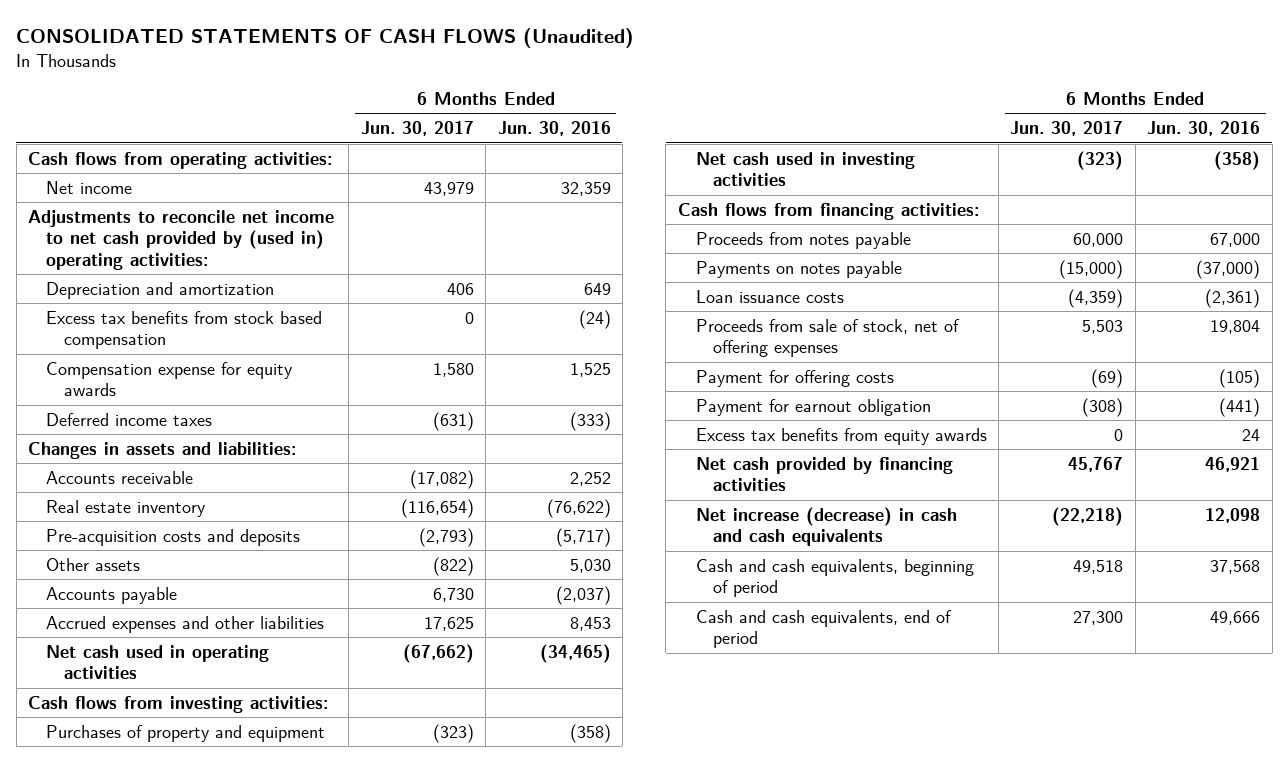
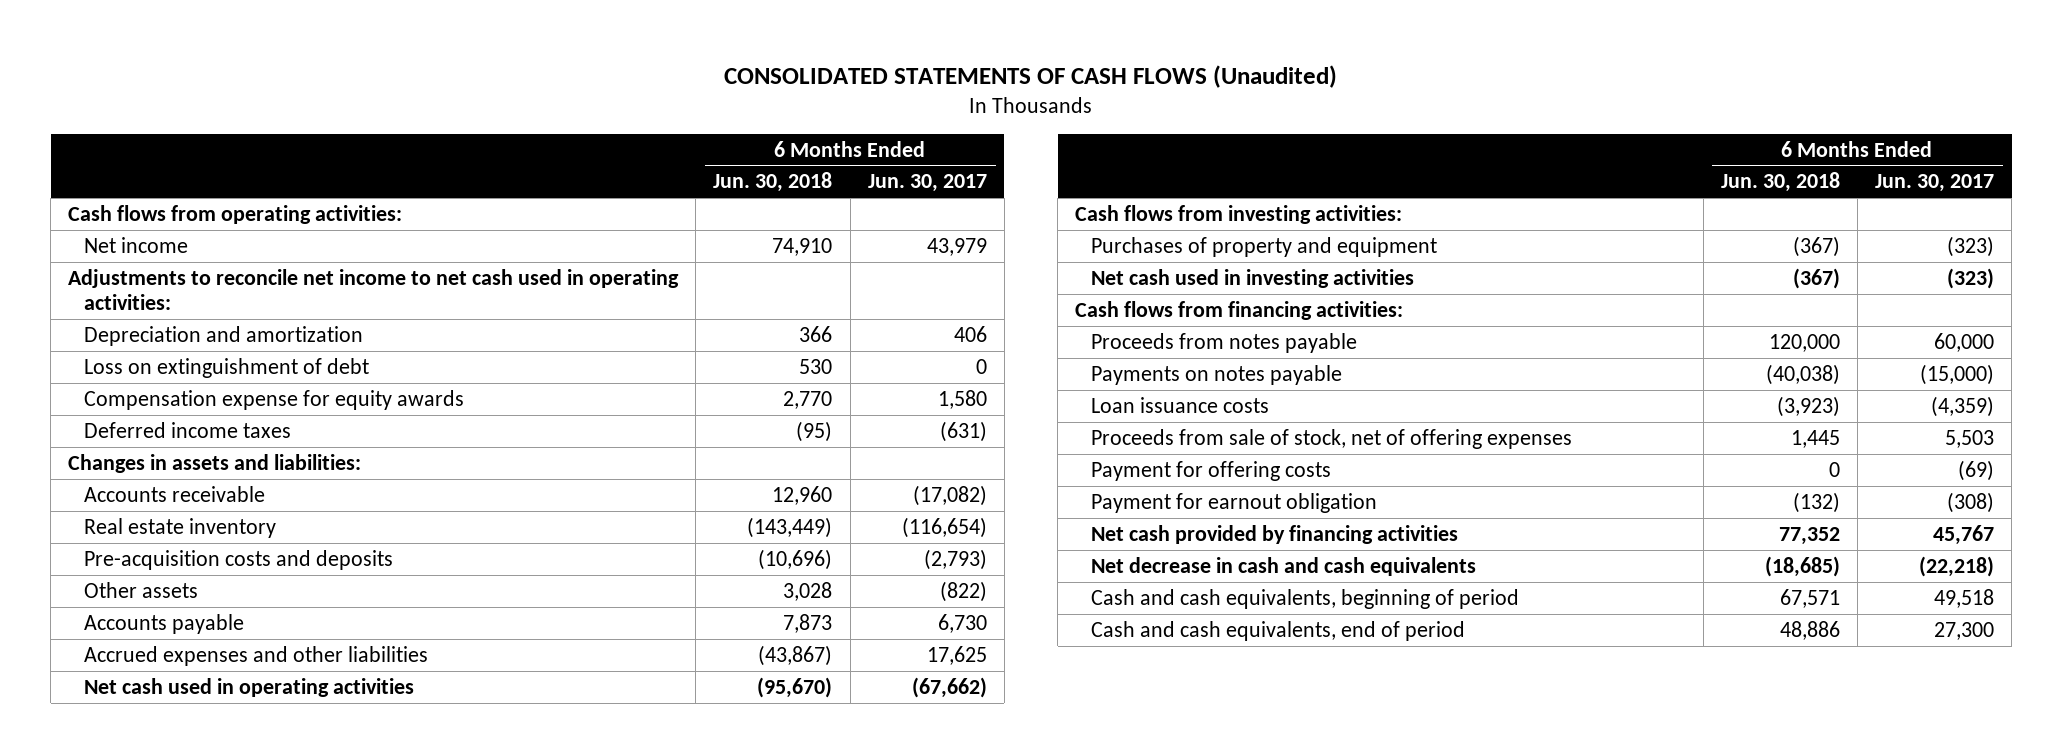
[497,121,611,137] Jun. 30, 2016 -> none
none -> [713,172,833,193] Jun. 30, 2018
[28,209,335,270] Adjustments to reconcile net income to net cash provided by (used in) operating activities: -> [68,268,680,311] Adjustments to reconcile net income to net cash used in operating activities:
[45,310,322,350] Excess tax benefits from stock based compensation -> none
none -> [83,357,369,378] Loss on extinguishment of debt
[695,427,987,445] Excess tax benefits from equity awards -> none
[695,506,957,547] Net increase (decrease) in cash and cash equivalents -> [1091,556,1477,576] Net decrease in cash and cash equivalents

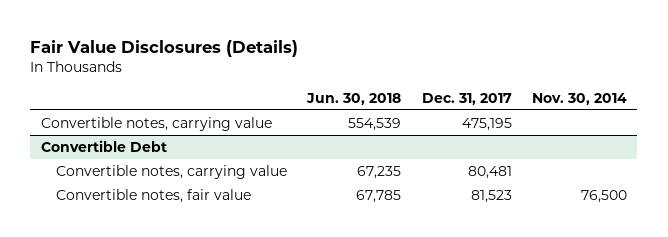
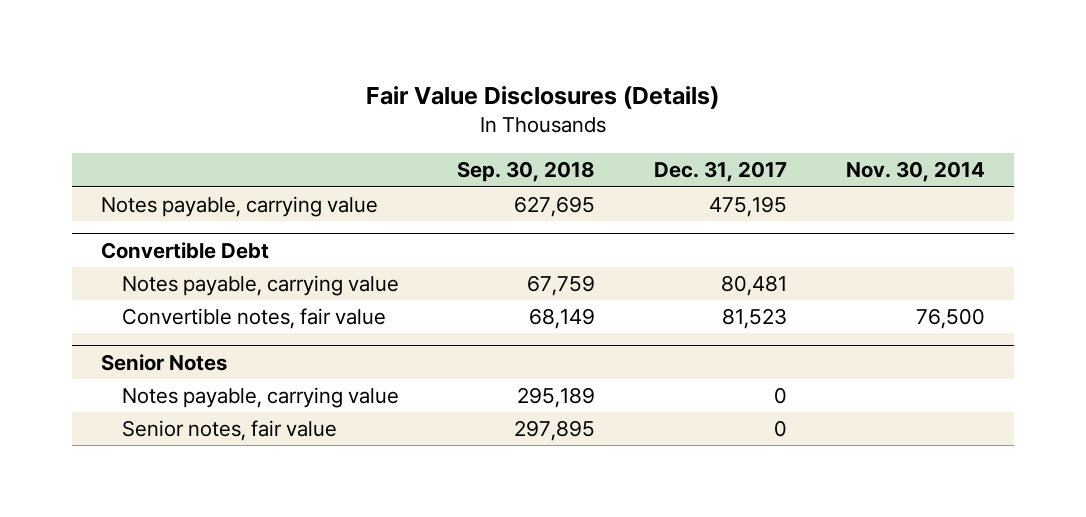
[306,92,402,105] Jun. 30, 2018 -> none
none -> [457,161,596,183] Sep. 30, 2018
[40,116,272,131] Convertible notes, carrying value -> [101,196,379,218] Notes payable, carrying value
[55,164,287,179] Convertible notes, carrying value -> [121,275,399,297] Notes payable, carrying value
none -> [101,354,228,372] Senior Notes
none -> [121,387,399,409] Notes payable, carrying value
none -> [121,420,337,442] Senior notes, fair value

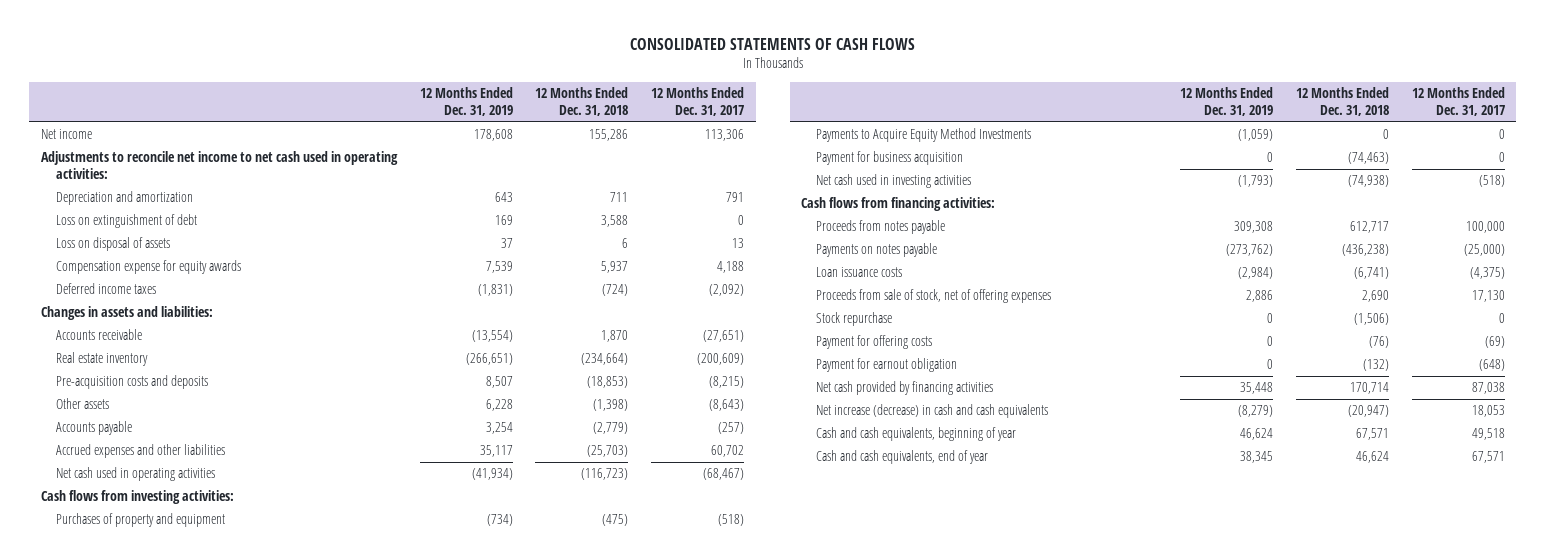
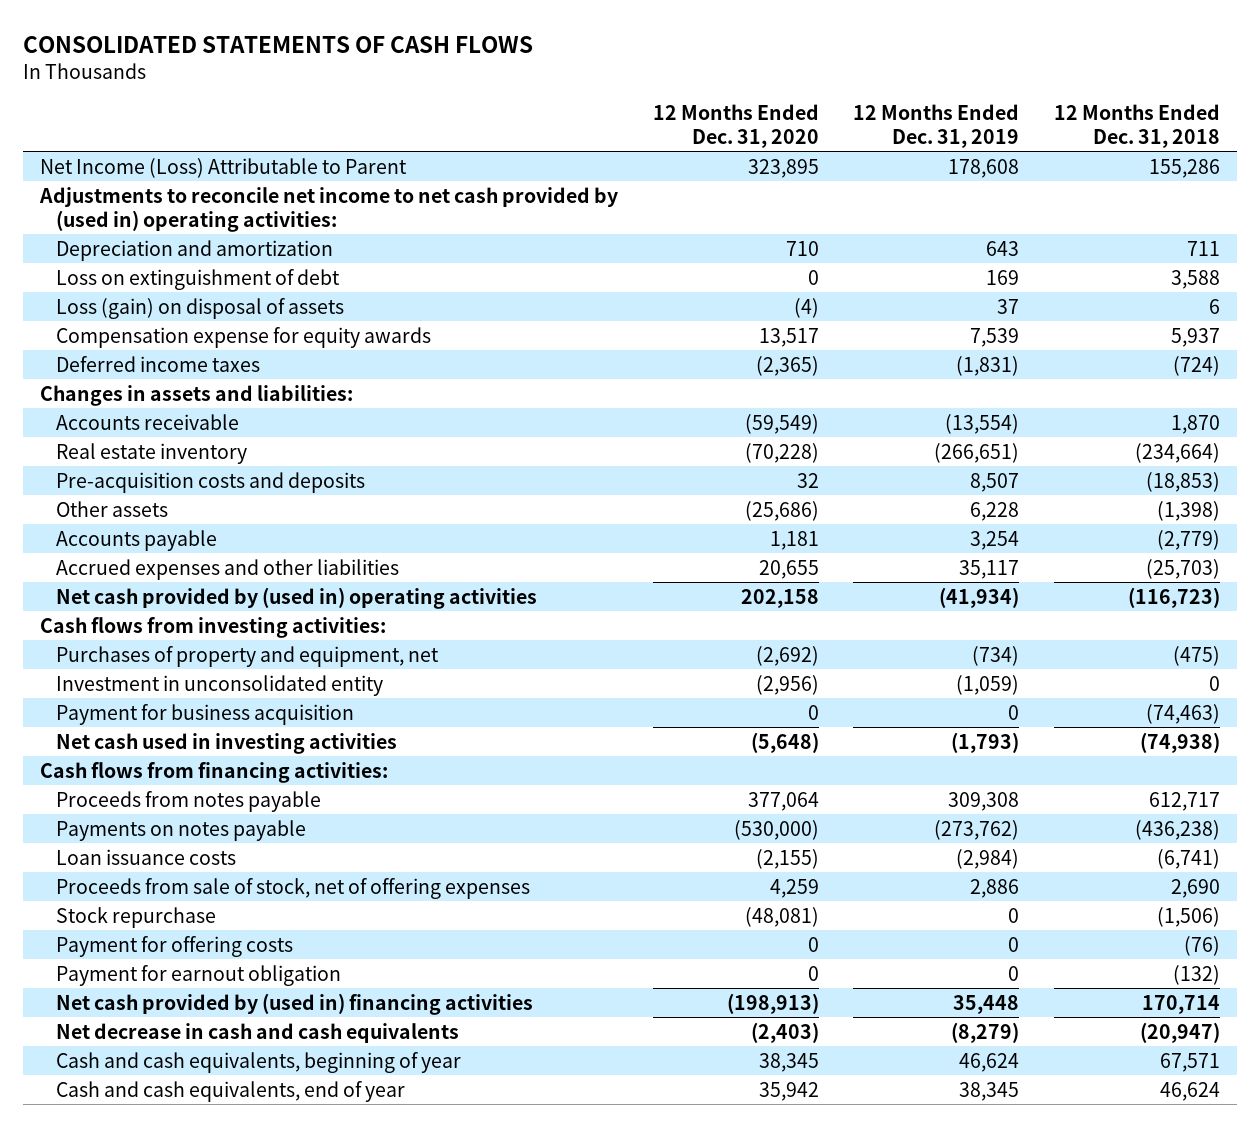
[651,87,745,117] 12 Months Ended Dec. 31, 2017 -> none
none -> [652,104,819,149] 12 Months Ended Dec. 31, 2020
[40,129,92,140] Net income -> [40,157,408,178] Net Income (Loss) Attributable to Parent
[40,151,398,180] Adjustments to reconcile net income to net cash used in operating activities: -> [39,186,619,232] Adjustments to reconcile net income to net cash provided by (used in) operating activities:
[55,237,170,252] Loss on disposal of assets -> [56,297,345,319] Loss (gain) on disposal of assets
[55,467,215,482] Net cash used in operating activities -> [56,586,538,609] Net cash provided by (used in) operating activities
[55,513,225,528] Purchases of property and equipment -> [56,645,440,667] Purchases of property and equipment, net
[816,128,1032,143] Payments to Acquire Equity Method Investments -> [56,674,384,696] Investment in unconsolidated entity
[816,381,994,396] Net cash provided by financing activities -> [56,992,534,1015] Net cash provided by (used in) financing activities
[816,404,1049,419] Net increase (decrease) in cash and cash equivalents -> [56,1022,460,1043] Net decrease in cash and cash equivalents

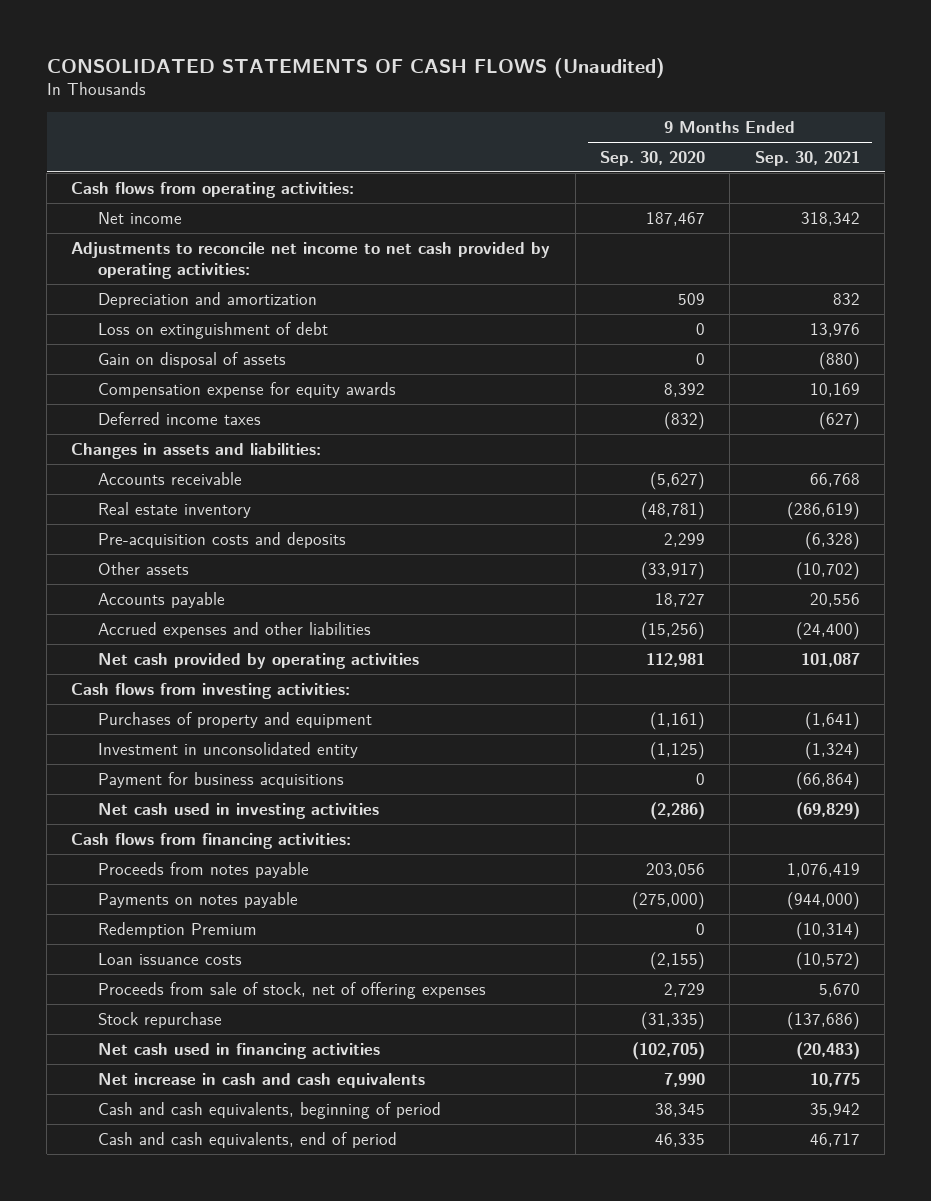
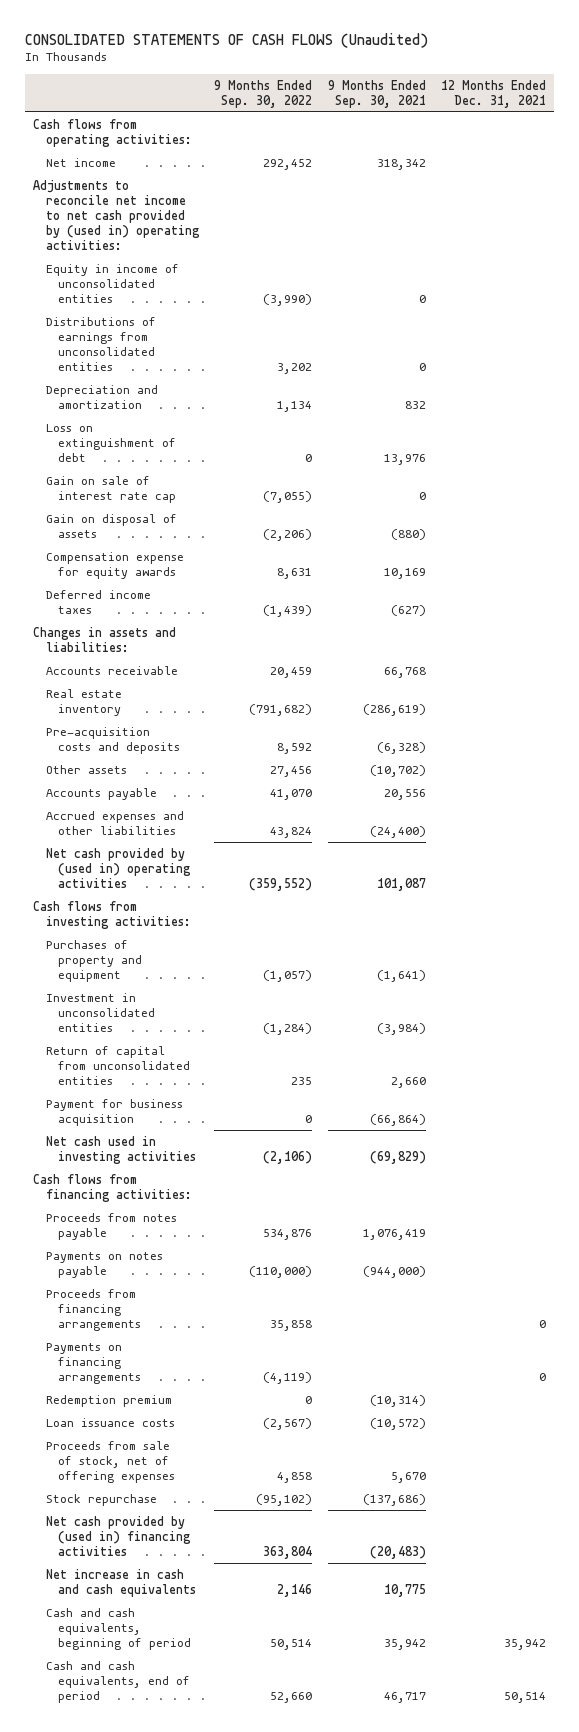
[600,150,706,166] Sep. 30, 2020 -> none
none -> [214,79,313,108] 9 Months Ended Sep. 30, 2022
none -> [441,79,547,108] 12 Months Ended Dec. 31, 2021
[71,241,551,279] Adjustments to reconcile net income to net cash provided by operating activities: -> [32,179,200,250] Adjustments to reconcile net income to net cash provided by (used in) operating activities:
none -> [45,263,179,303] Equity in income of unconsolidated entities
none -> [45,316,156,371] Distributions of earnings from unconsolidated entities
none -> [45,475,177,503] Gain on sale of interest rate cap
[98,652,420,669] Net cash provided by operating activities -> [45,847,192,888] Net cash provided by (used in) operating activities
[98,741,359,758] Investment in unconsolidated entity -> [45,992,156,1032] Investment in unconsolidated entities
[804,741,860,760] (1,324) -> [376,1022,426,1035] (3,984)
none -> [45,1045,191,1085] Return of capital from unconsolidated entities
[98,771,345,788] Payment for business acquisitions -> [45,1098,183,1126] Payment for business acquisition
none -> [45,1288,142,1331] Proceeds from financing arrangements
none -> [45,1342,142,1384] Payments on financing arrangements
[98,921,258,938] Redemption Premium -> [45,1394,172,1407] Redemption premium
[98,1042,381,1059] Net cash used in financing activities -> [45,1515,192,1556] Net cash provided by (used in) financing activities

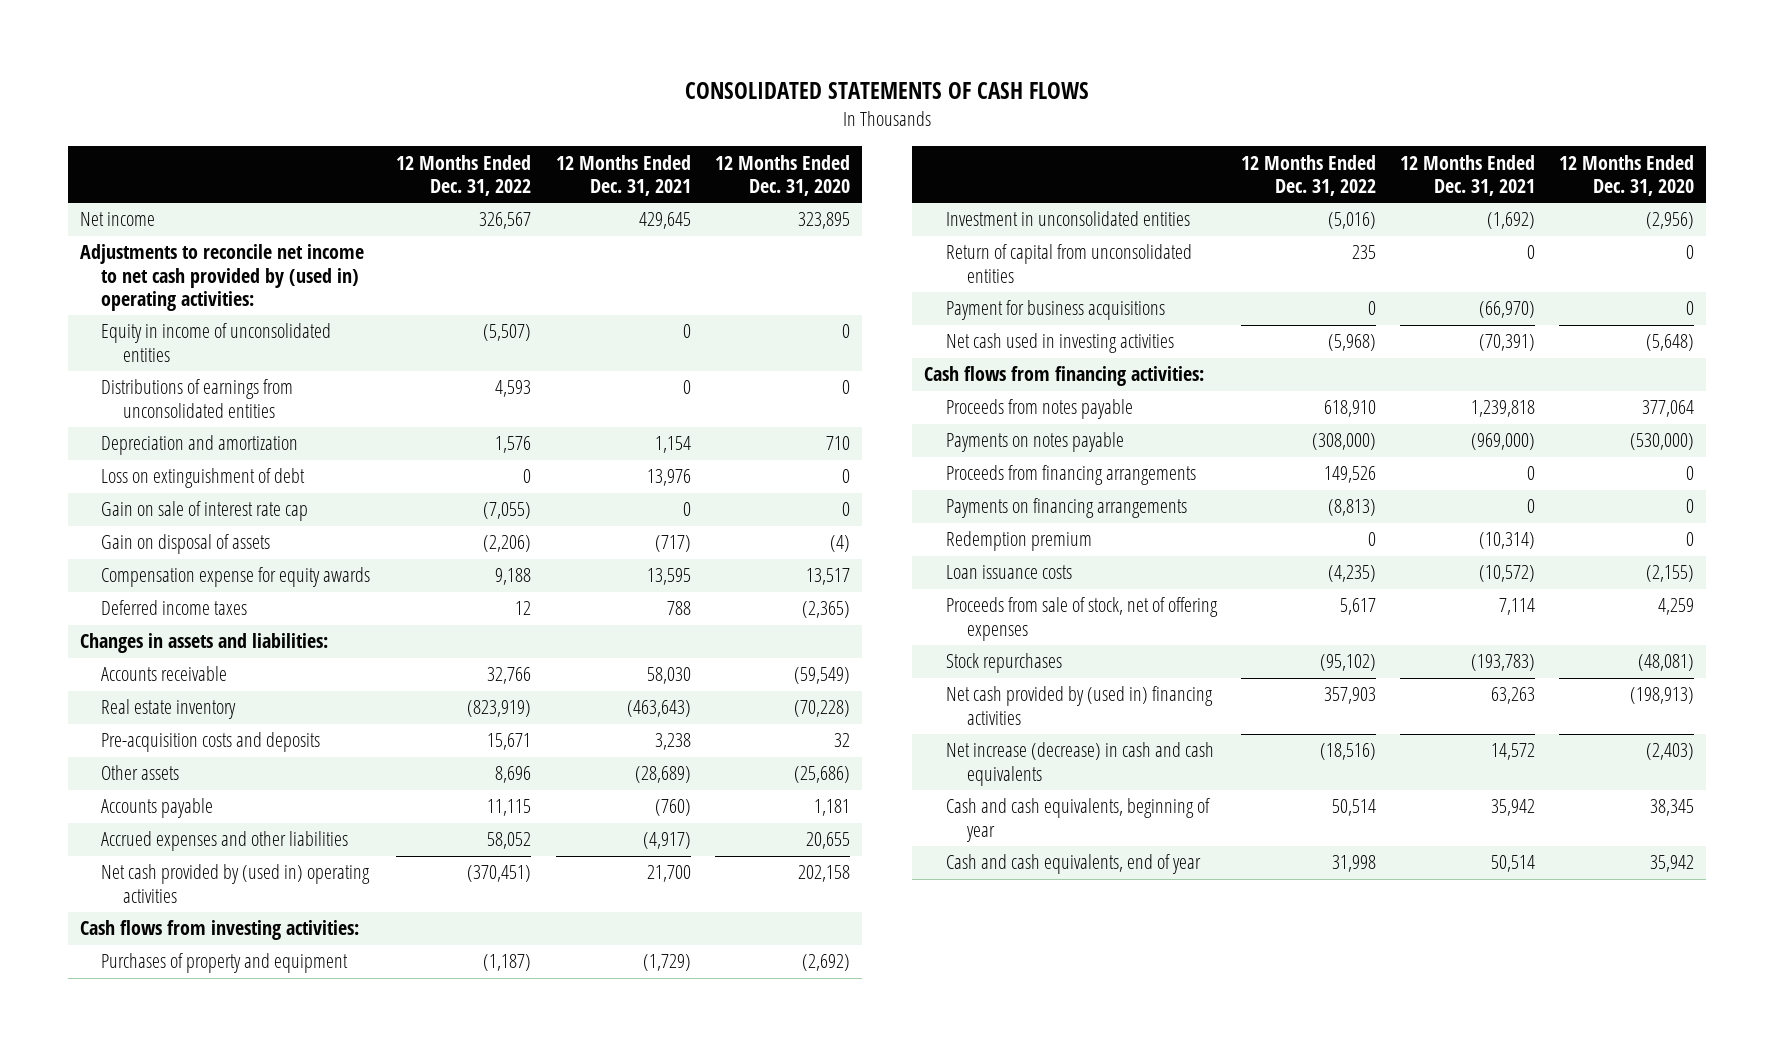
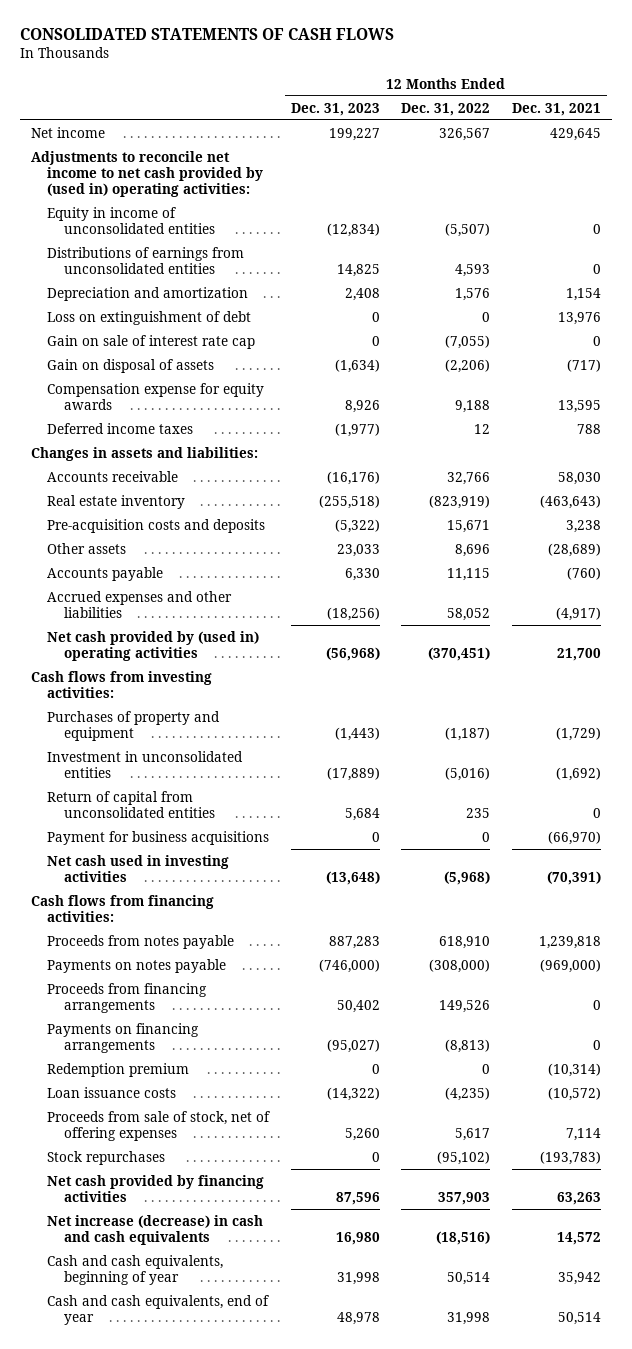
[714,154,850,197] 12 Months Ended Dec. 31, 2020 -> none
none -> [290,102,380,116] Dec. 31, 2023
[945,686,1213,725] Net cash provided by (used in) financing activities -> [47,1174,265,1202] Net cash provided by financing activities

